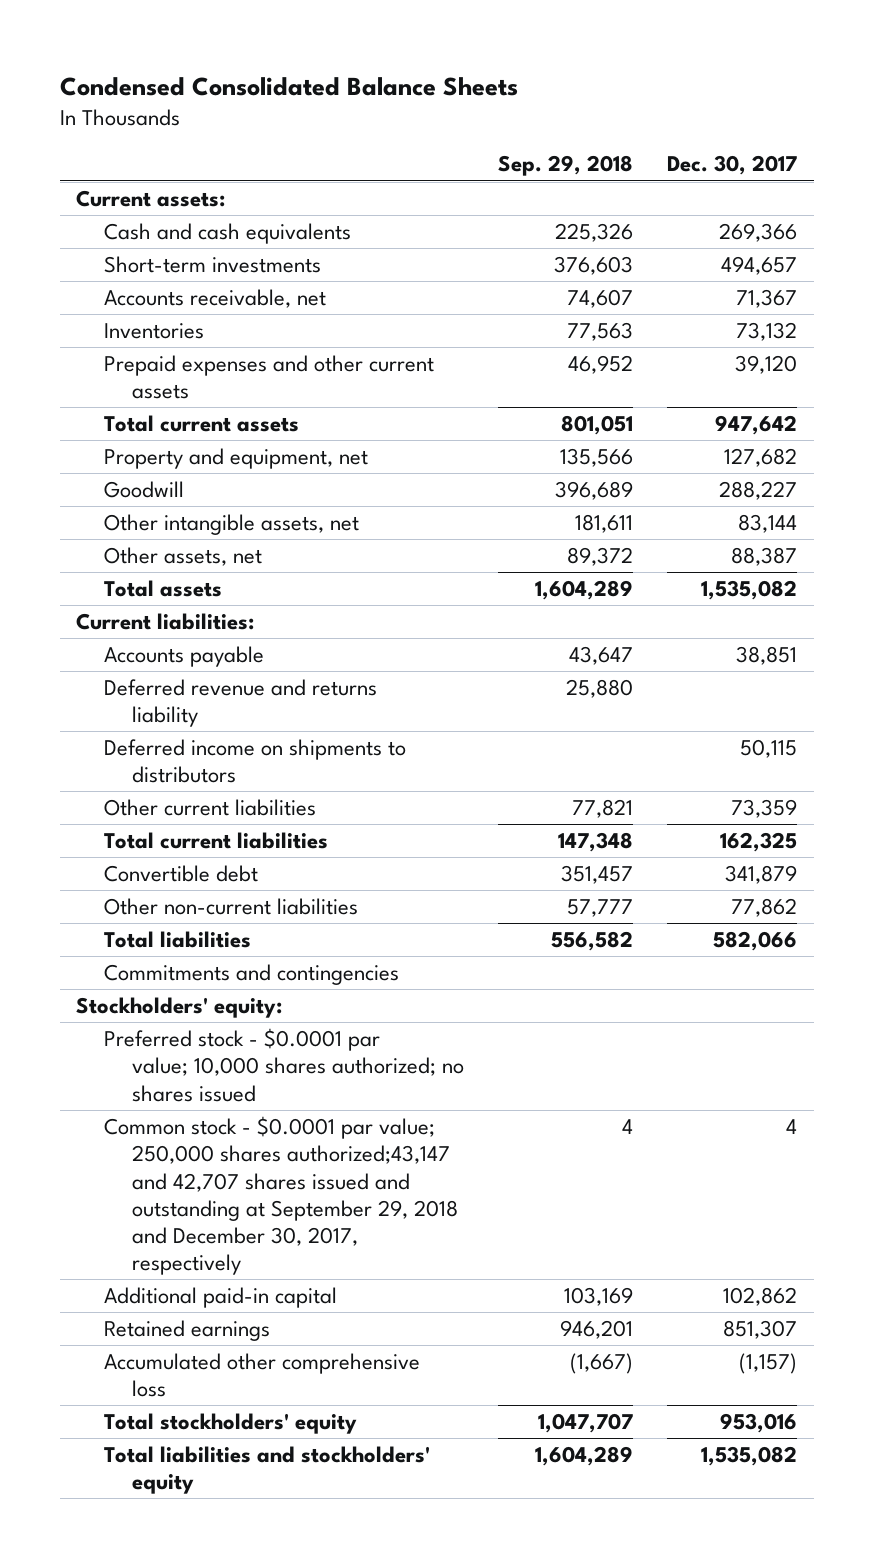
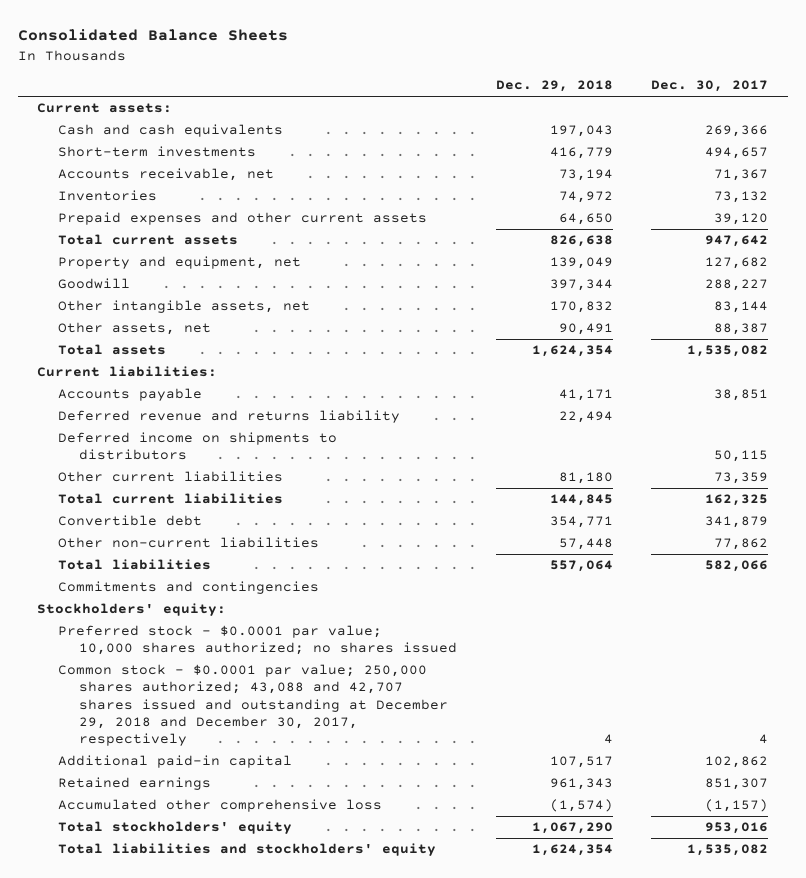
[59,76,518,96] Condensed Consolidated Balance Sheets -> [18,29,289,42] Consolidated Balance Sheets
[498,155,634,177] Sep. 29, 2018 -> none
none -> [495,80,613,93] Dec. 29, 2018
[104,1116,459,1276] Common stock - $0.0001 par value; 250,000 shares authorized;43,147 and 42,707 shares issued and outstanding at September 29, 2018 and December 30, 2017, respectively -> [58,664,449,746] Common stock - $0.0001 par value; 250,000 shares authorized; 43,088 and 42,707 shares issued and outstanding at December 29, 2018 and December 30, 2017, respectively

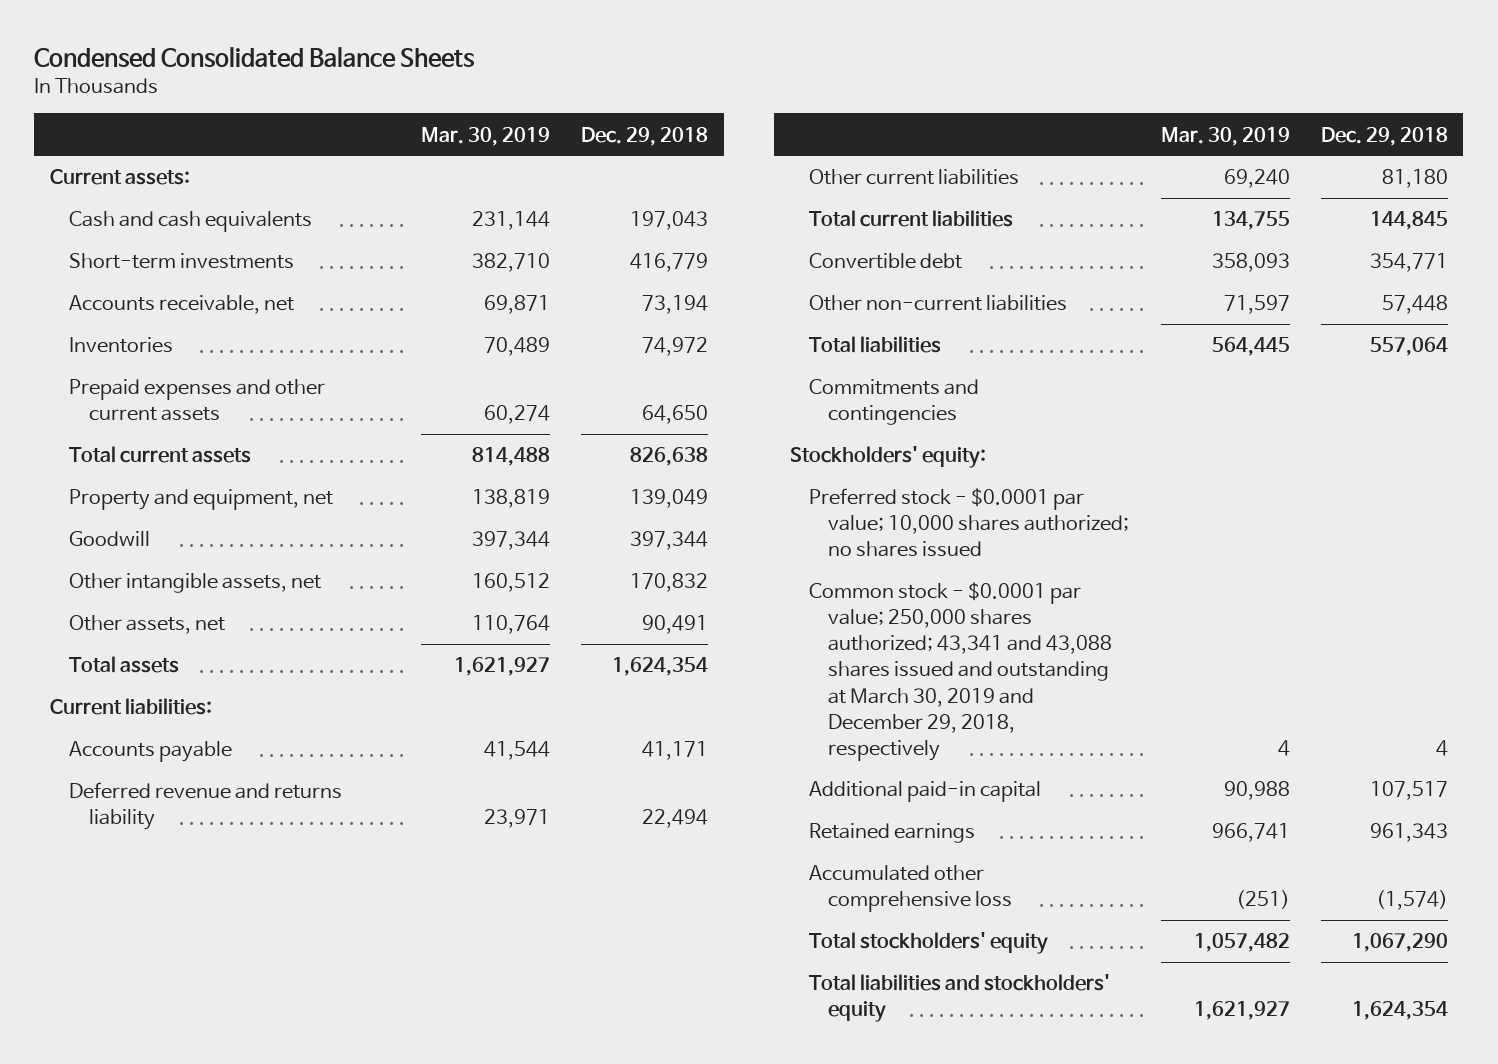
[18,29,289,42] Consolidated Balance Sheets -> [34,46,476,68] Condensed Consolidated Balance Sheets
[651,80,769,93] Dec. 30, 2017 -> none
none -> [420,126,550,146] Mar. 30, 2019
[58,432,338,461] Deferred income on shipments to distributors -> none
[58,664,449,746] Common stock - $0.0001 par value; 250,000 shares authorized; 43,088 and 42,707 shares issued and outstanding at December 29, 2018 and December 30, 2017, respectively -> [809,582,1113,761] Common stock - $0.0001 par value; 250,000 shares authorized; 43,341 and 43,088 shares issued and outstanding at March 30, 2019 and December 29, 2018, respectively

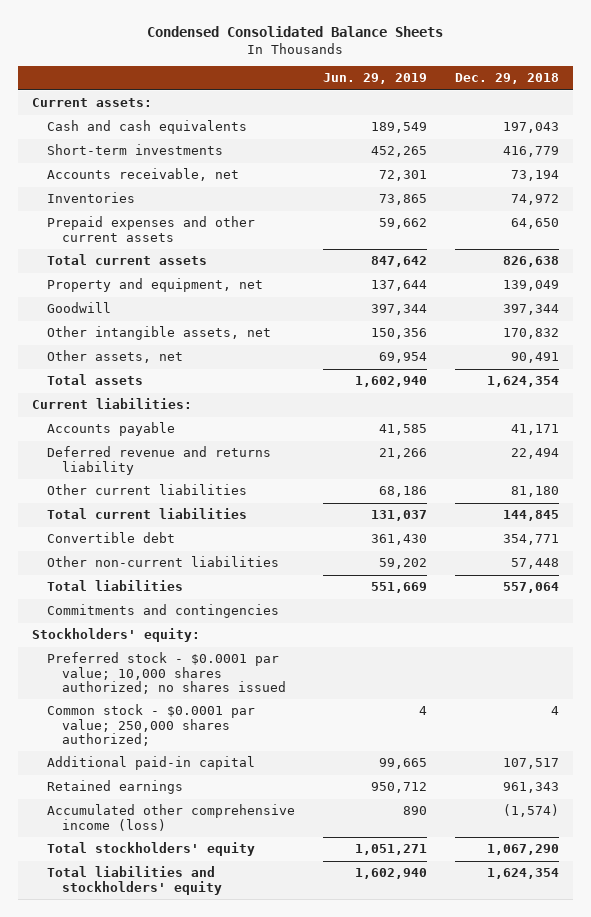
[420,126,550,146] Mar. 30, 2019 -> none
none -> [322,73,427,85] Jun. 29, 2019
[809,582,1113,761] Common stock - $0.0001 par value; 250,000 shares authorized; 43,341 and 43,088 shares issued and outstanding at March 30, 2019 and December 29, 2018, respectively -> [46,704,255,747] Common stock - $0.0001 par value; 250,000 shares authorized;
[809,865,1013,913] Accumulated other comprehensive loss -> [46,804,295,831] Accumulated other comprehensive income (loss)

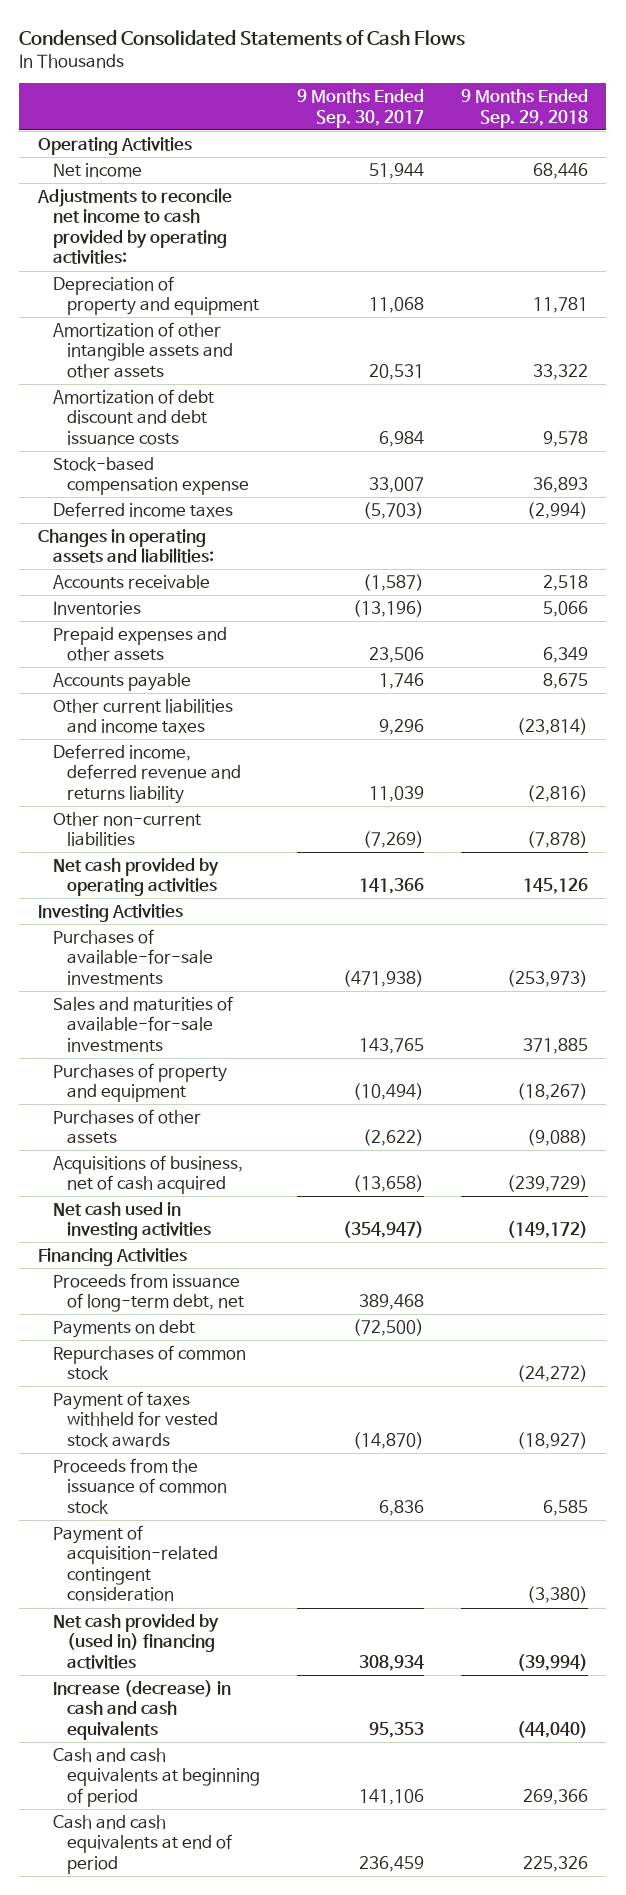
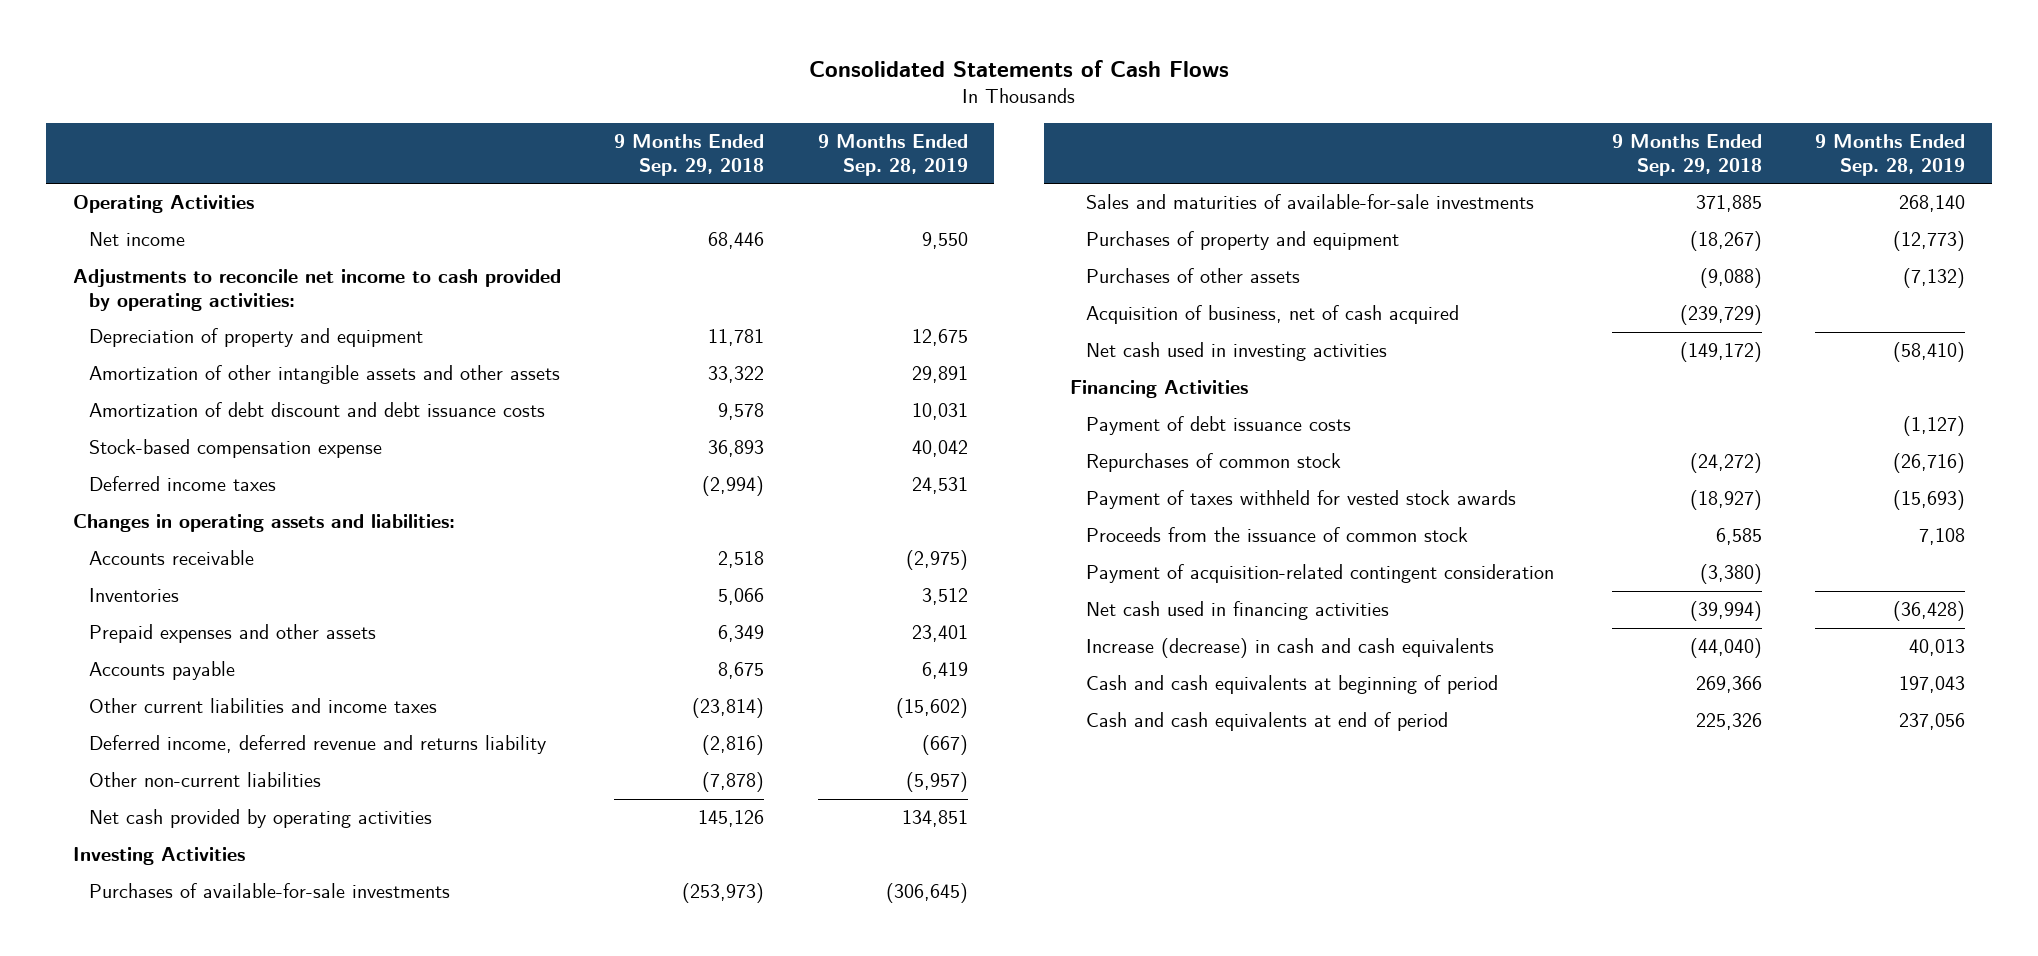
[19,29,466,46] Condensed Consolidated Statements of Cash Flows -> [808,59,1229,77] Consolidated Statements of Cash Flows
[297,88,425,128] 9 Months Ended Sep. 30, 2017 -> none
none -> [817,134,968,176] 9 Months Ended Sep. 28, 2019
[52,1154,243,1195] Acquisitions of business, net of cash acquired -> [1086,305,1460,325] Acquisition of business, net of cash acquired
[52,1272,245,1313] Proceeds from issuance of long-term debt, net -> none
[52,1319,195,1338] Payments on debt -> none
none -> [1086,416,1352,436] Payment of debt issuance costs
[52,1613,219,1669] Net cash provided by (used in) financing activities -> [1086,601,1390,621] Net cash used in financing activities

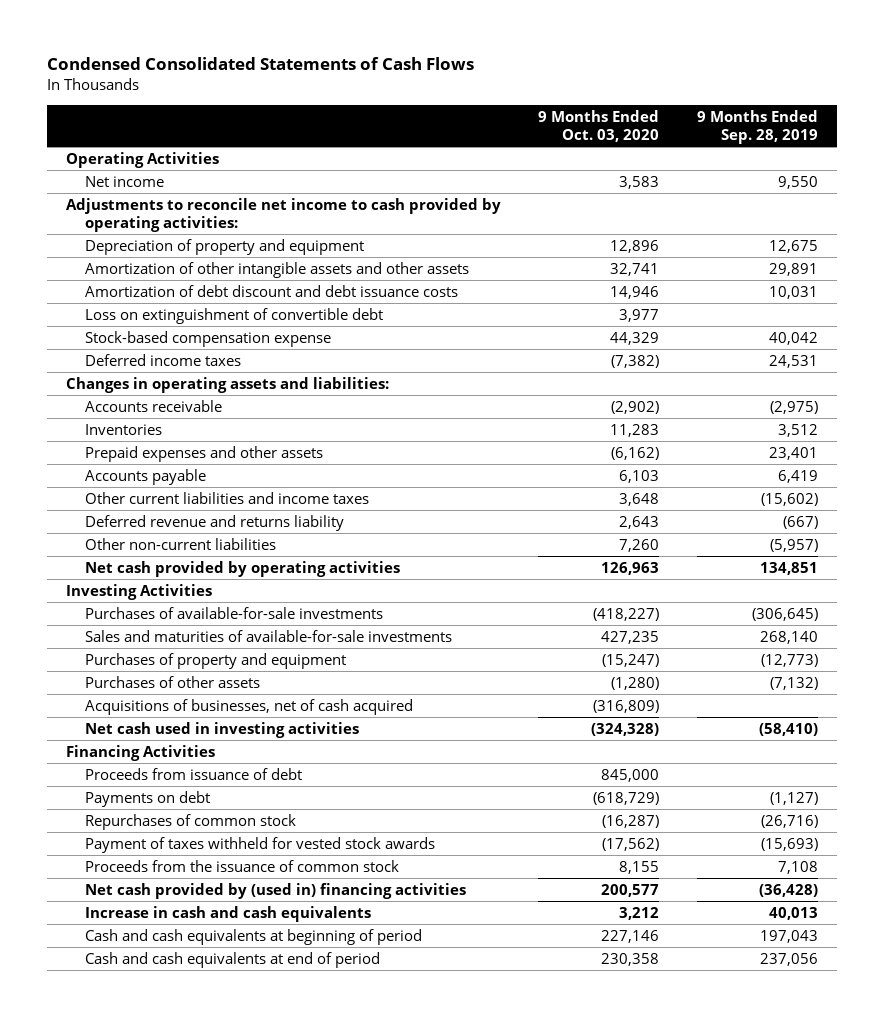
[808,59,1229,77] Consolidated Statements of Cash Flows -> [47,57,475,71] Condensed Consolidated Statements of Cash Flows
[614,134,765,176] 9 Months Ended Sep. 29, 2018 -> none
none -> [538,109,660,142] 9 Months Ended Oct. 03, 2020
none -> [84,307,383,324] Loss on extinguishment of convertible debt
[89,735,547,755] Deferred income, deferred revenue and returns liability -> [84,514,344,531] Deferred revenue and returns liability
[1086,305,1460,325] Acquisition of business, net of cash acquired -> [84,698,413,715] Acquisitions of businesses, net of cash acquired
none -> [84,767,302,780] Proceeds from issuance of debt
[1086,416,1352,436] Payment of debt issuance costs -> [84,790,210,807] Payments on debt
[1086,564,1555,584] Payment of acquisition-related contingent consideration -> none
[1086,601,1390,621] Net cash used in financing activities -> [84,882,466,899] Net cash provided by (used in) financing activities
[1086,638,1495,659] Increase (decrease) in cash and cash equivalents -> [84,905,371,922] Increase in cash and cash equivalents

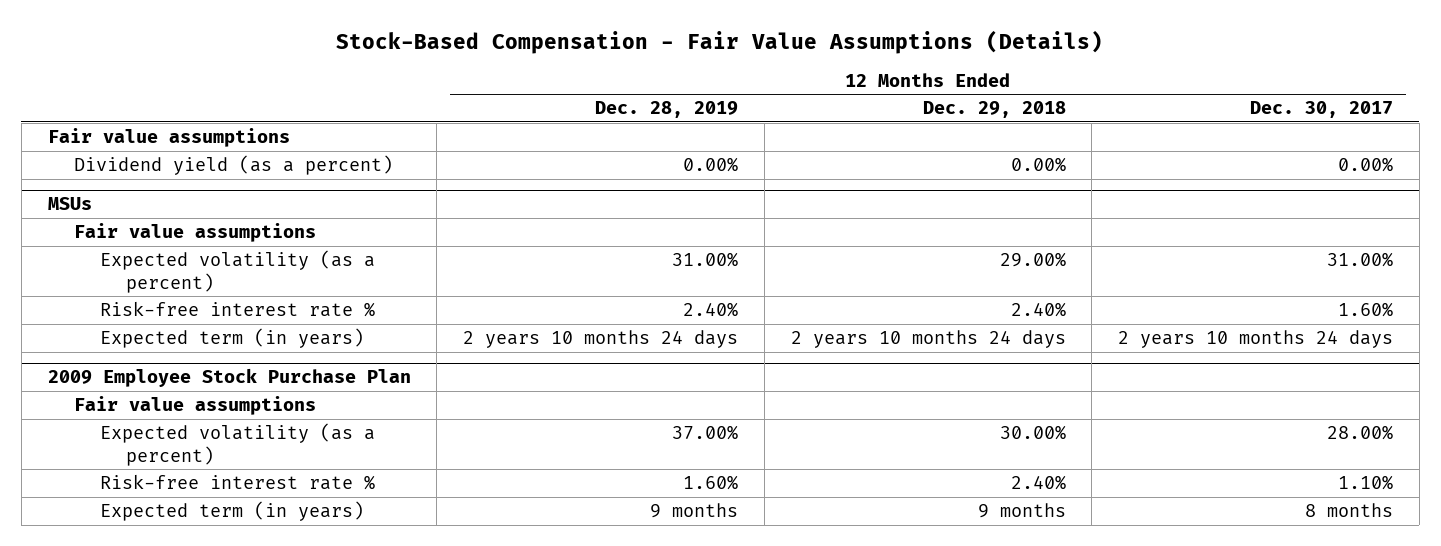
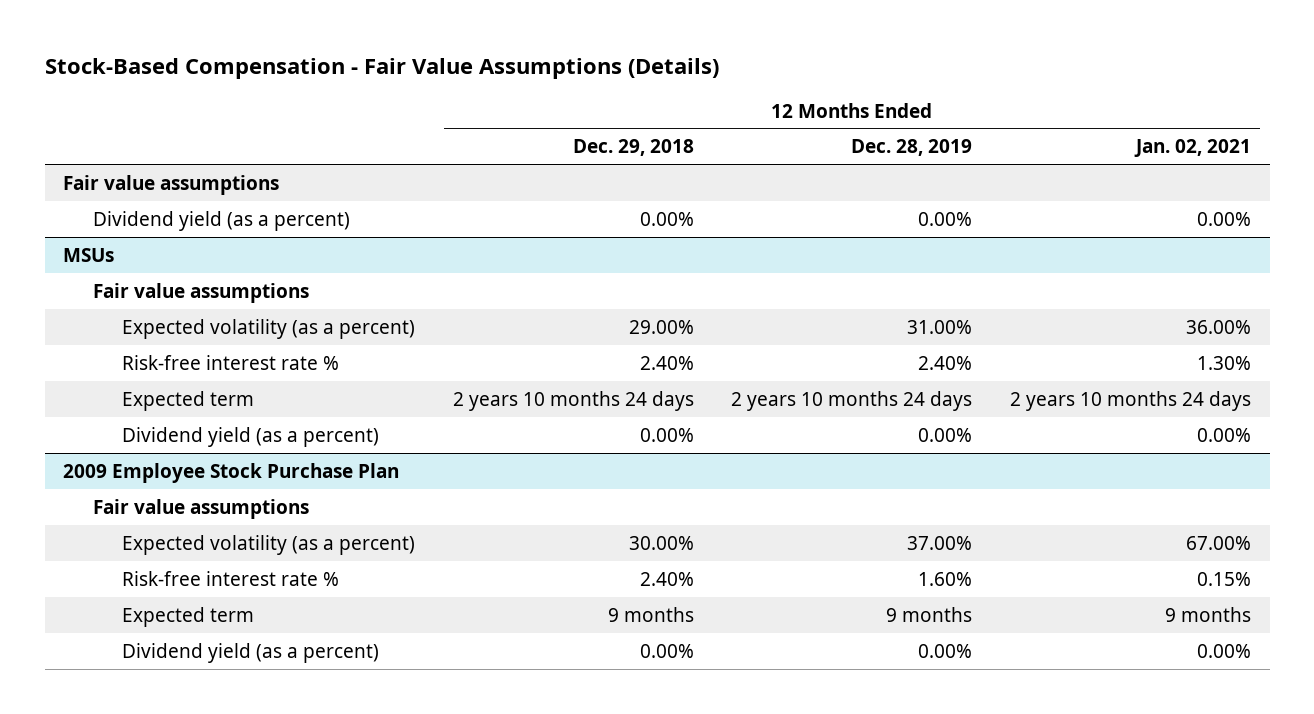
[1250,101,1394,119] Dec. 30, 2017 -> none
none -> [1133,139,1251,158] Jan. 02, 2021
[99,328,364,349] Expected term (in years) -> [122,390,255,411] Expected term
none -> [122,426,380,447] Dividend yield (as a percent)
[99,501,364,522] Expected term (in years) -> [122,606,255,627] Expected term
none -> [122,642,380,663] Dividend yield (as a percent)

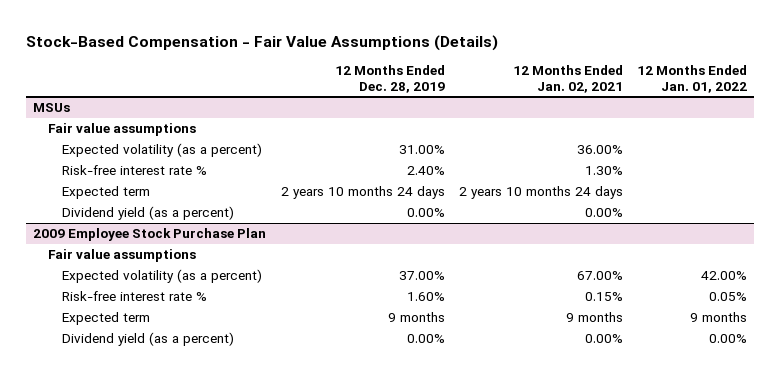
[572,139,694,157] Dec. 29, 2018 -> none
none -> [636,65,747,93] 12 Months Ended Jan. 01, 2022
[63,174,280,195] Fair value assumptions -> none
[92,210,350,231] Dividend yield (as a percent) -> none

